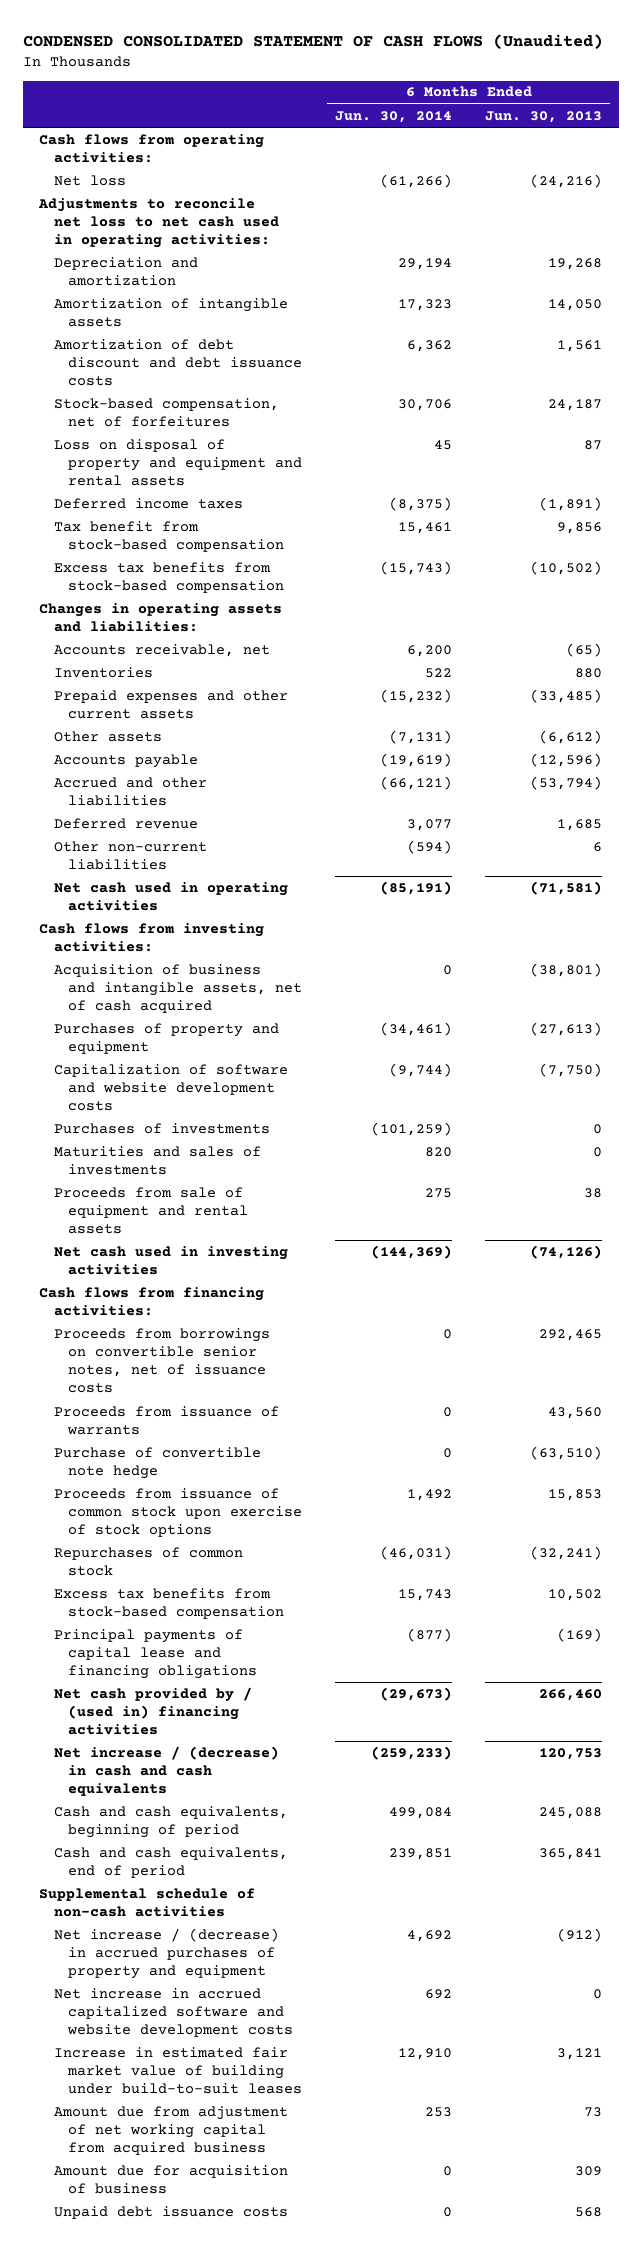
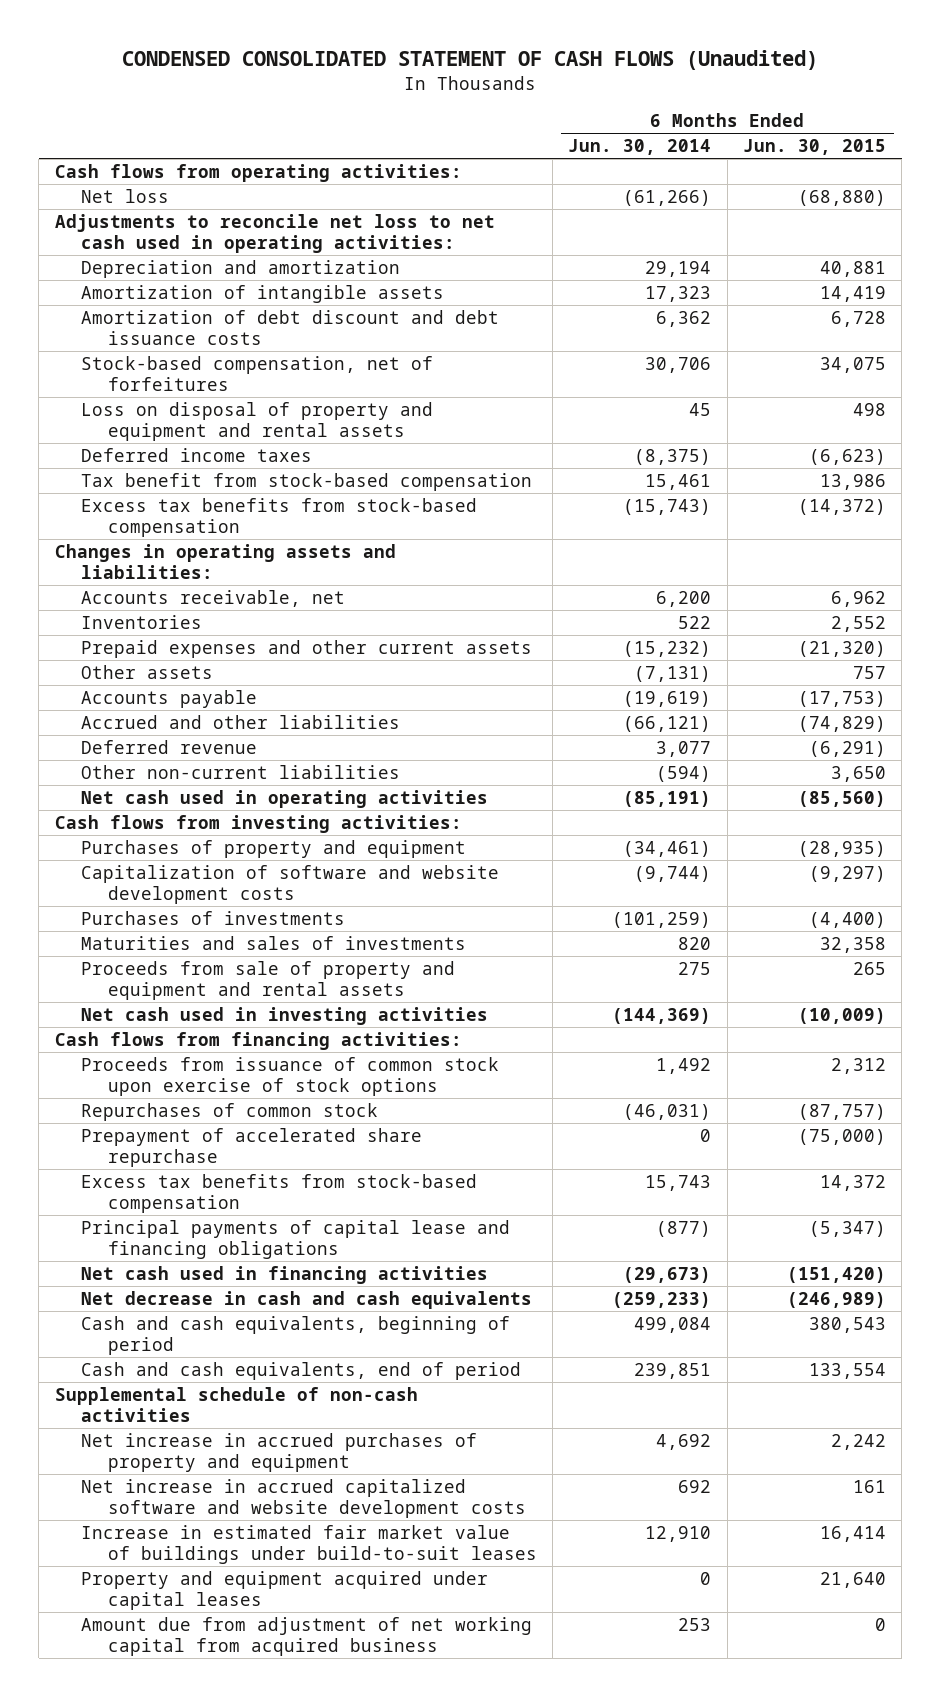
[485,110,603,123] Jun. 30, 2013 -> none
none -> [742,138,886,155] Jun. 30, 2015
[53,963,303,1014] Acquisition of business and intangible assets, net of cash acquired -> none
[53,1186,249,1235] Proceeds from sale of equipment and rental assets -> [81,960,456,1000] Proceeds from sale of property and equipment and rental assets
[53,1327,270,1394] Proceeds from borrowings on convertible senior notes, net of issuance costs -> none
[53,1405,279,1436] Proceeds from issuance of warrants -> none
[53,1446,261,1480] Purchase of convertible note hedge -> none
none -> [81,1127,423,1167] Prepayment of accelerated share repurchase
[53,1686,252,1736] Net cash provided by / (used in) financing activities -> [81,1265,489,1284] Net cash used in financing activities
[53,1745,279,1797] Net increase / (decrease) in cash and cash equivalents -> [81,1290,533,1309] Net decrease in cash and cash equivalents
[53,1927,279,1980] Net increase / (decrease) in accrued purchases of property and equipment -> [81,1432,478,1472] Net increase in accrued purchases of property and equipment
[53,2046,303,2095] Increase in estimated fair market value of building under build-to-suit leases -> [81,1524,538,1564] Increase in estimated fair market value of buildings under build-to-suit leases
none -> [81,1570,489,1610] Property and equipment acquired under capital leases
[53,2164,288,2195] Amount due for acquisition of business -> none
[53,2205,288,2219] Unpaid debt issuance costs -> none

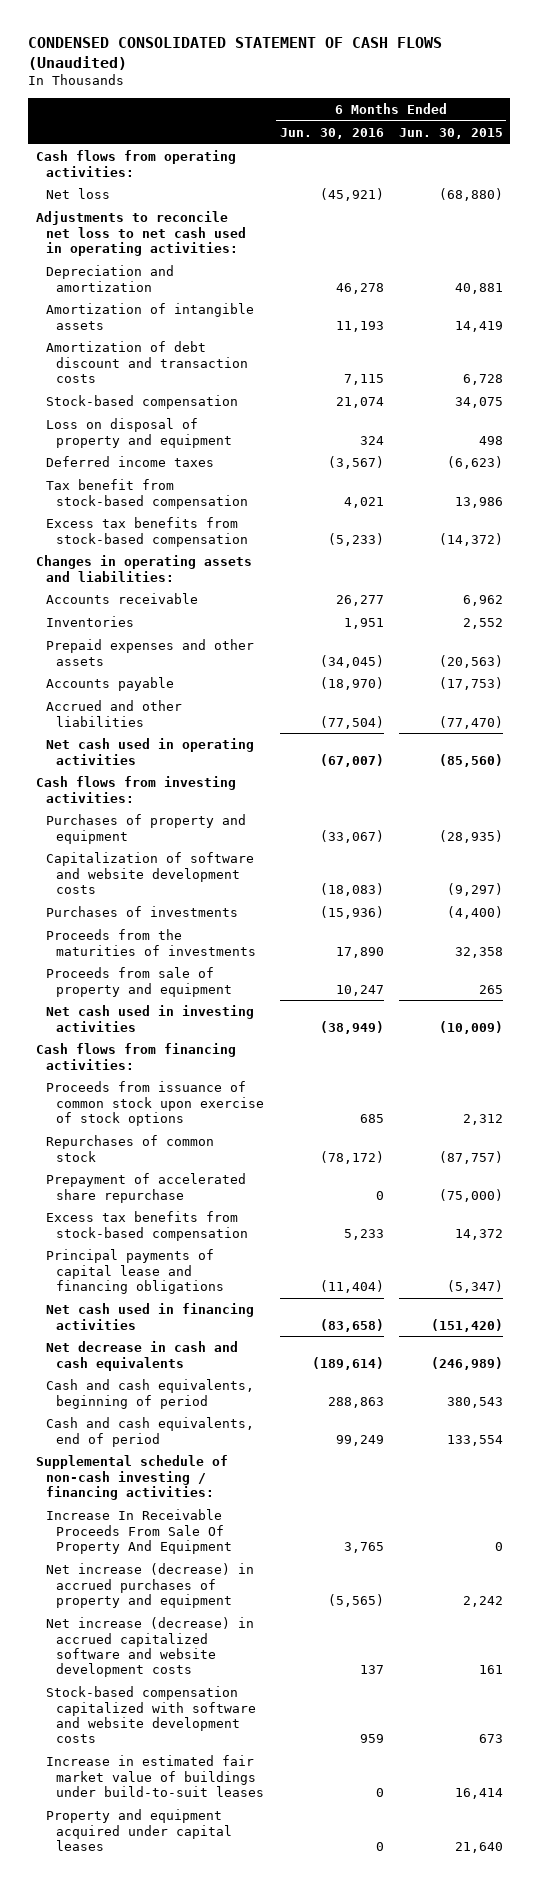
[568,138,712,155] Jun. 30, 2014 -> none
none -> [279,128,384,140] Jun. 30, 2016
[81,309,500,345] Amortization of debt discount and debt issuance costs -> [46,341,249,383] Amortization of debt discount and transaction costs
[81,355,434,391] Stock-based compensation, net of forfeitures -> [46,395,239,410] Stock-based compensation
[81,401,434,441] Loss on disposal of property and equipment and rental assets -> [46,418,233,448] Loss on disposal of property and equipment
[81,589,346,607] Accounts receivable, net -> [46,593,199,605] Accounts receivable
[81,664,214,679] Other assets -> none
[81,639,533,658] Prepaid expenses and other current assets -> [46,639,255,666] Prepaid expenses and other assets
[797,640,886,657] (21,320) -> [438,654,503,668] (20,563)
[81,739,258,754] Deferred revenue -> none
[81,764,401,779] Other non-current liabilities -> none
[797,715,886,732] (74,829) -> [438,715,503,729] (77,470)
[81,935,467,950] Maturities and sales of investments -> [46,929,257,956] Proceeds from the maturities of investments
[81,960,456,1000] Proceeds from sale of property and equipment and rental assets -> [46,967,233,997] Proceeds from sale of property and equipment
[54,1386,418,1422] Supplemental schedule of non-cash activities -> [35,1455,228,1500] Supplemental schedule of non-cash investing / financing activities:
none -> [46,1509,233,1554] Increase In Receivable Proceeds From Sale Of Property And Equipment
[81,1432,478,1472] Net increase in accrued purchases of property and equipment -> [46,1563,255,1608] Net increase (decrease) in accrued purchases of property and equipment
[81,1478,527,1518] Net increase in accrued capitalized software and website development costs -> [46,1617,255,1678] Net increase (decrease) in accrued capitalized software and website development costs
none -> [46,1686,257,1744] Stock-based compensation capitalized with software and website development costs
[81,1616,533,1656] Amount due from adjustment of net working capital from acquired business -> none

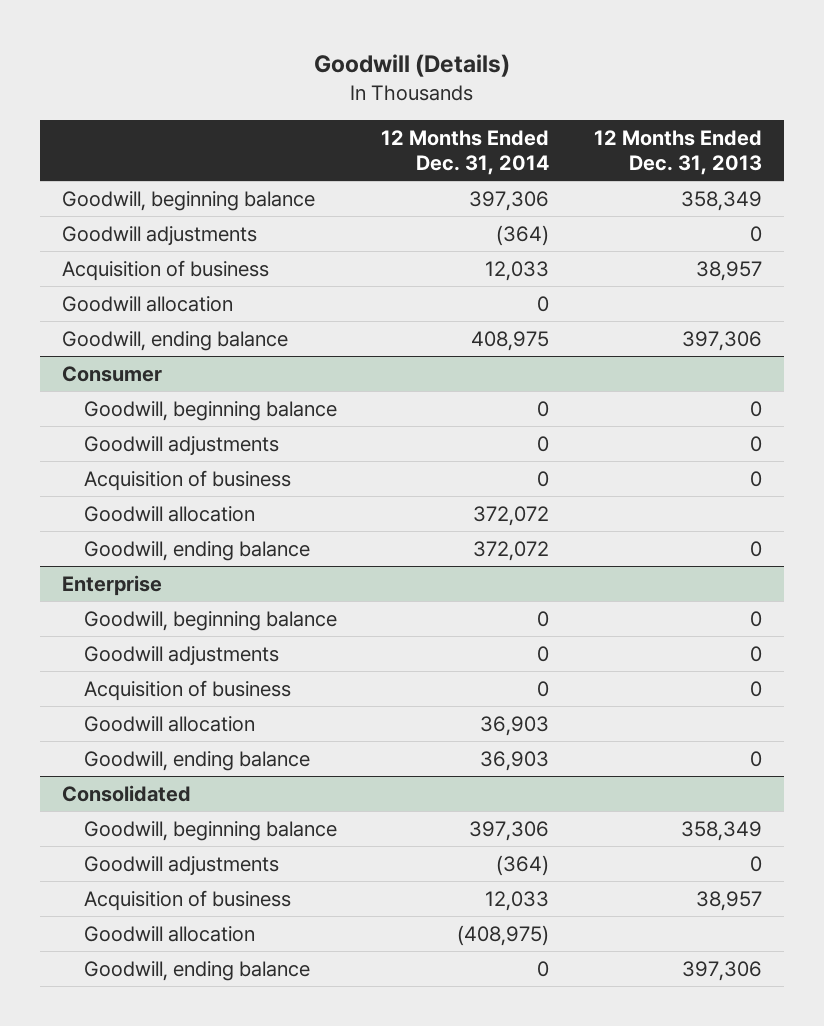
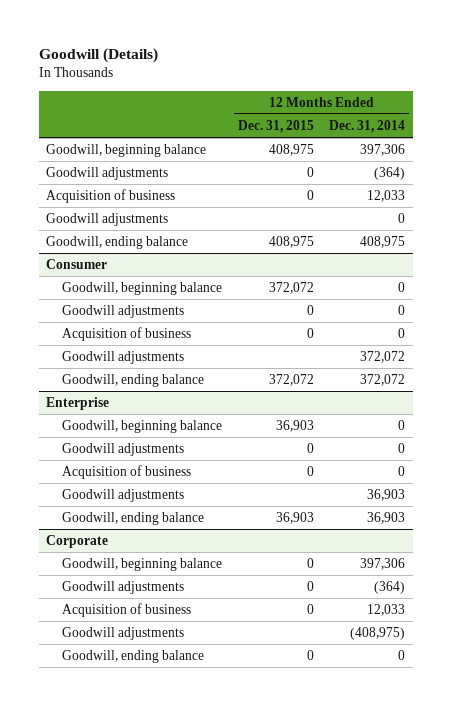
[593,130,762,175] 12 Months Ended Dec. 31, 2013 -> none
none -> [237,119,314,133] Dec. 31, 2015
[61,296,233,313] Goodwill allocation -> [46,212,169,226] Goodwill adjustments
[83,506,255,523] Goodwill allocation -> [62,350,185,364] Goodwill adjustments
[83,716,255,733] Goodwill allocation -> [62,488,185,502] Goodwill adjustments
[61,785,191,803] Consolidated -> none
none -> [46,534,109,548] Corporate
[83,926,255,943] Goodwill allocation -> [62,626,185,640] Goodwill adjustments

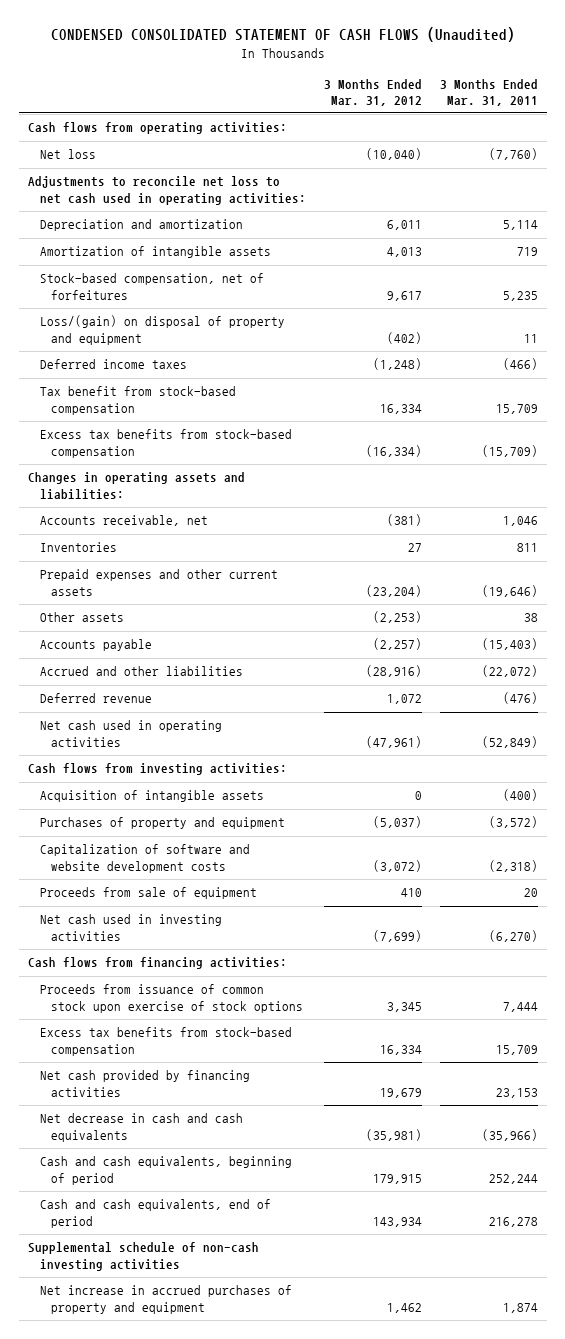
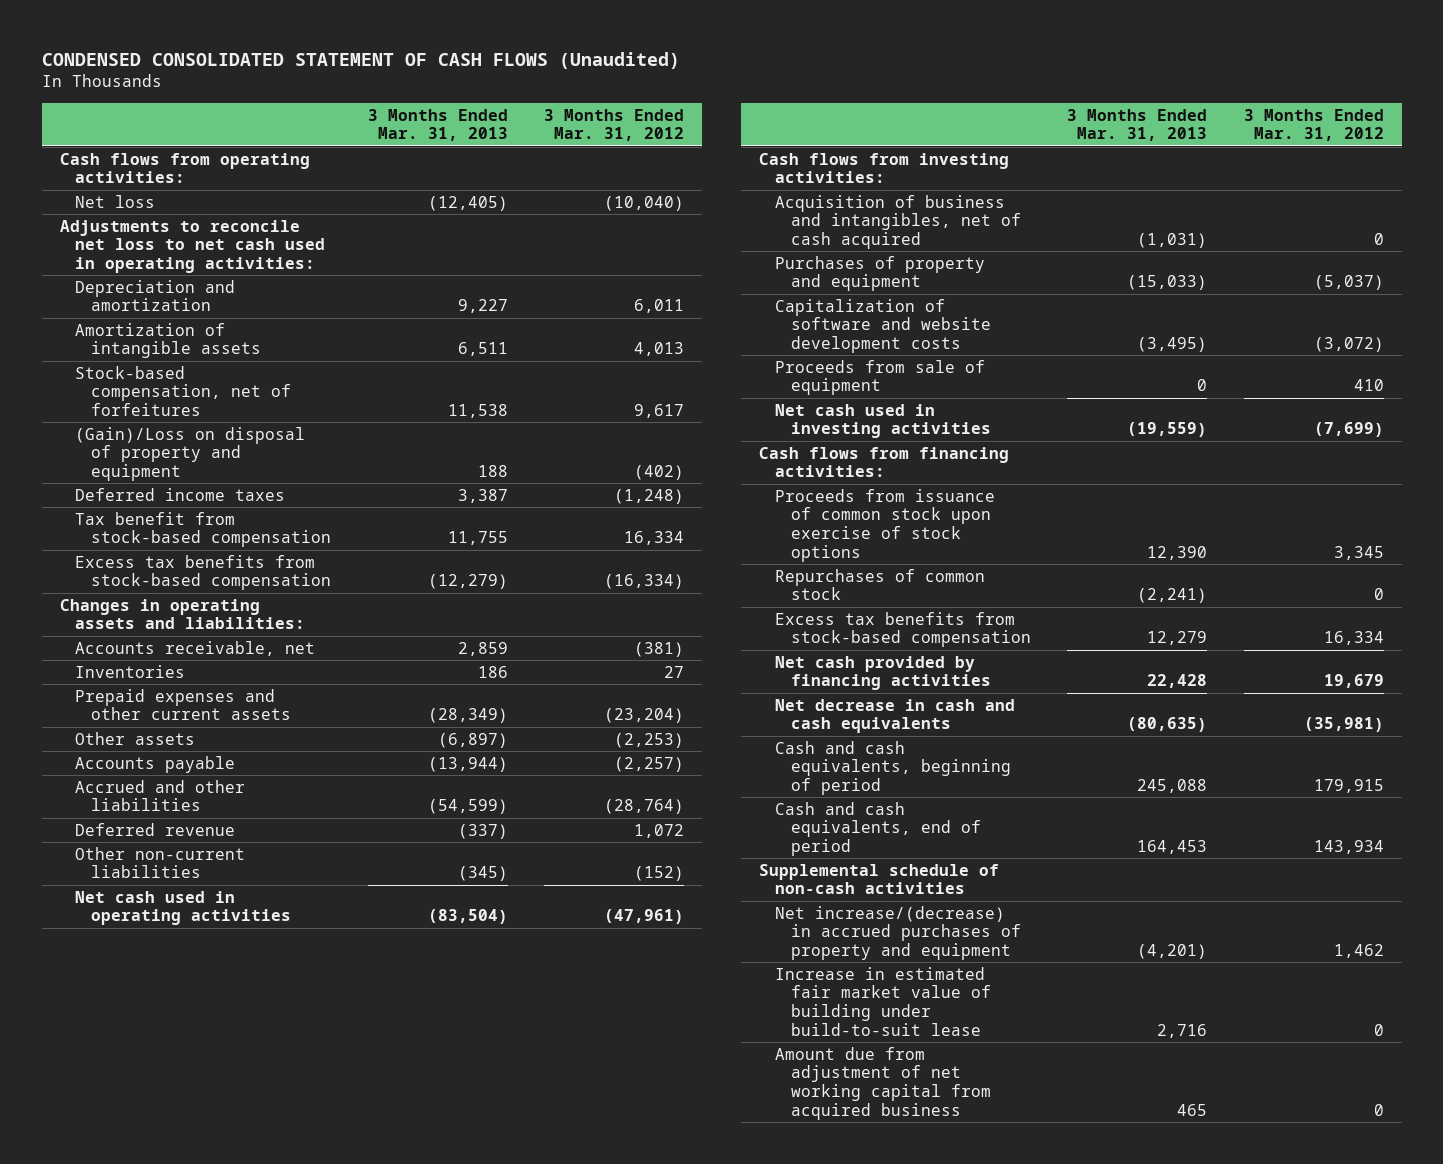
[439,78,538,106] 3 Months Ended Mar. 31, 2011 -> none
none -> [367,108,508,142] 3 Months Ended Mar. 31, 2013
[39,315,285,345] Loss/(gain) on disposal of property and equipment -> [75,426,306,482] (Gain)/Loss on disposal of property and equipment
[365,665,422,678] (28,916) -> [603,799,684,815] (28,764)
none -> [75,846,246,879] Other non-current liabilities
[39,790,264,803] Acquisition of intangible assets -> none
none -> [775,194,1022,250] Acquisition of business and intangibles, net of cash acquired
none -> [775,568,986,601] Repurchases of common stock
[27,1242,259,1271] Supplemental schedule of non-cash investing activities -> [759,863,1000,895] Supplemental schedule of non-cash activities
[39,1285,292,1314] Net increase in accrued purchases of property and equipment -> [775,905,1022,961] Net increase/(decrease) in accrued purchases of property and equipment
none -> [775,966,992,1036] Increase in estimated fair market value of building under build-to-suit lease
none -> [775,1046,992,1120] Amount due from adjustment of net working capital from acquired business

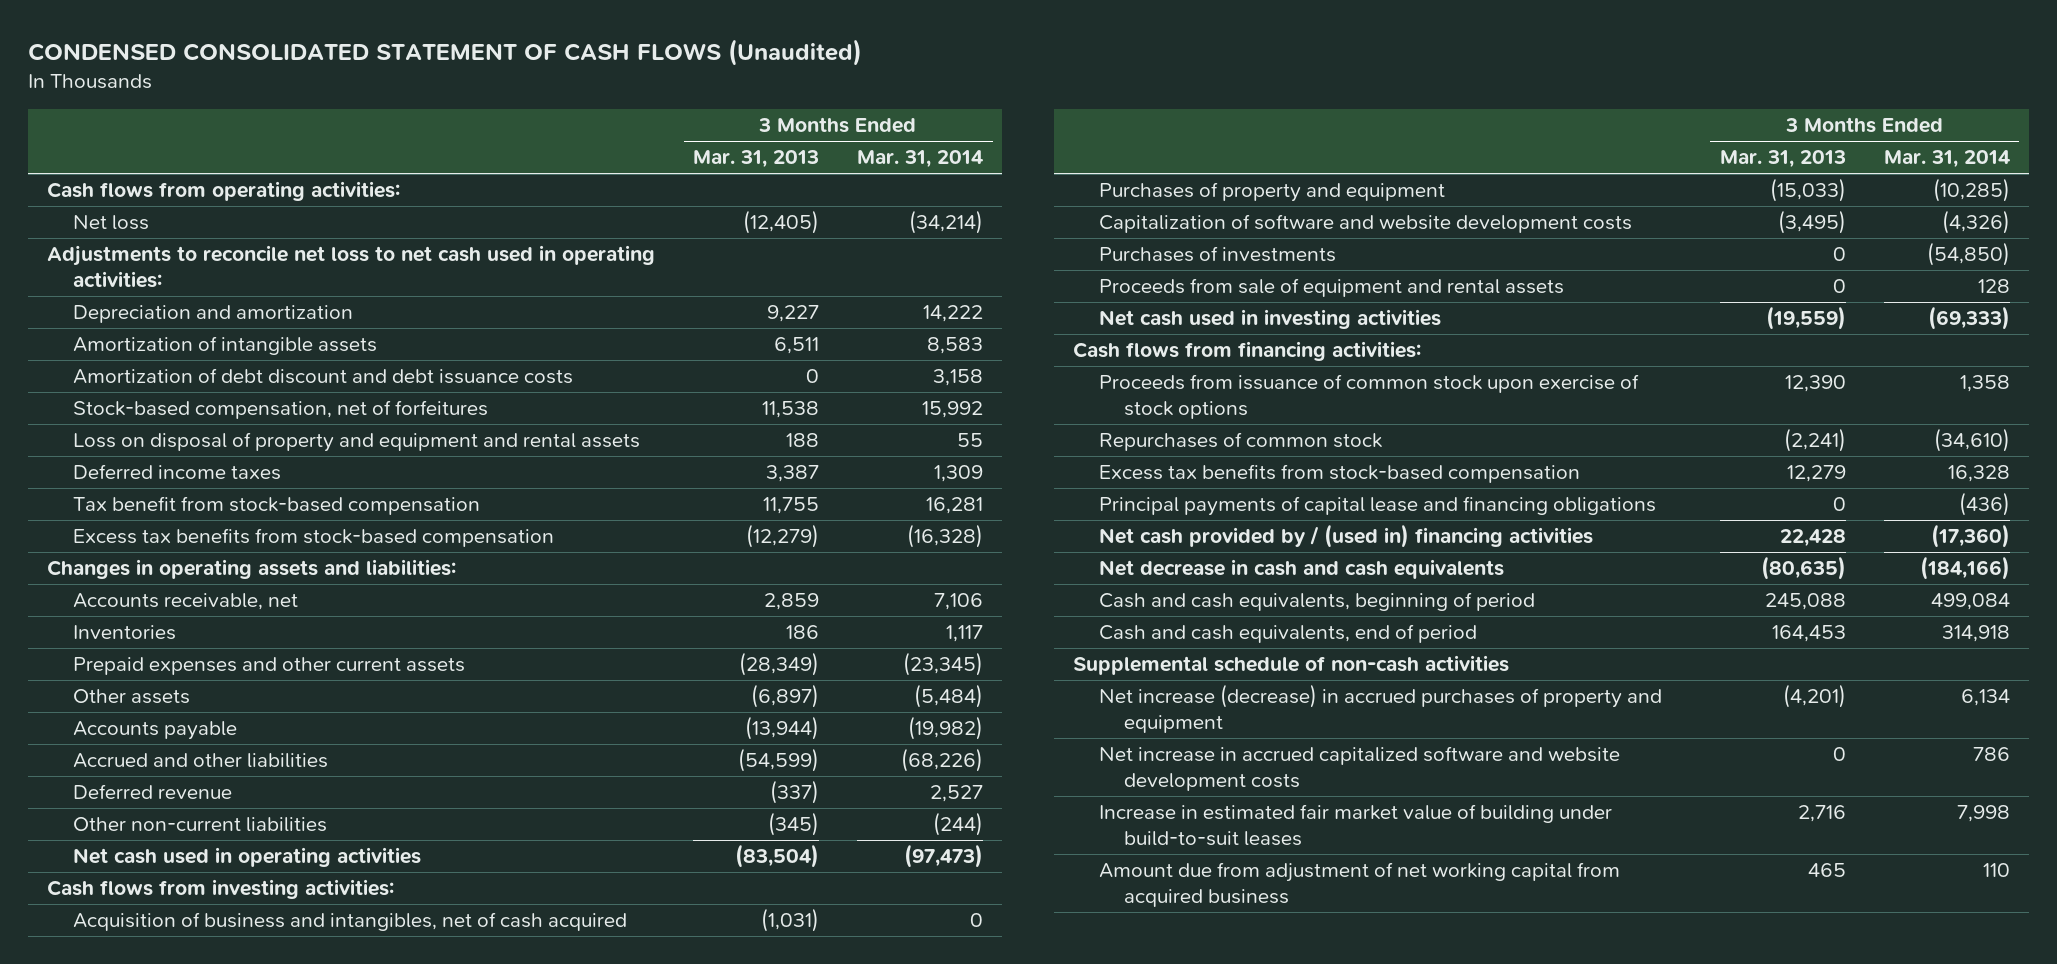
[543,108,684,142] 3 Months Ended Mar. 31, 2012 -> none
none -> [857,150,984,169] Mar. 31, 2014
none -> [72,368,573,385] Amortization of debt discount and debt issuance costs
[75,426,306,482] (Gain)/Loss on disposal of property and equipment -> [72,432,640,453] Loss on disposal of property and equipment and rental assets
none -> [1098,246,1336,263] Purchases of investments
[775,359,986,396] Proceeds from sale of equipment -> [1098,278,1564,298] Proceeds from sale of equipment and rental assets
none -> [1098,496,1656,517] Principal payments of capital lease and financing obligations
[775,655,992,691] Net cash provided by financing activities -> [1098,524,1593,549] Net cash provided by / (used in) financing activities
[775,905,1022,961] Net increase/(decrease) in accrued purchases of property and equipment -> [1098,684,1662,733] Net increase (decrease) in accrued purchases of property and equipment
none -> [1098,746,1620,791] Net increase in accrued capitalized software and website development costs
[775,966,992,1036] Increase in estimated fair market value of building under build-to-suit lease -> [1098,804,1612,846] Increase in estimated fair market value of building under build-to-suit leases

